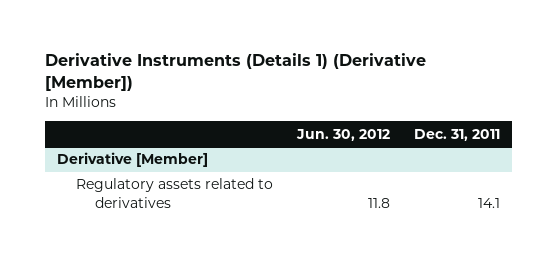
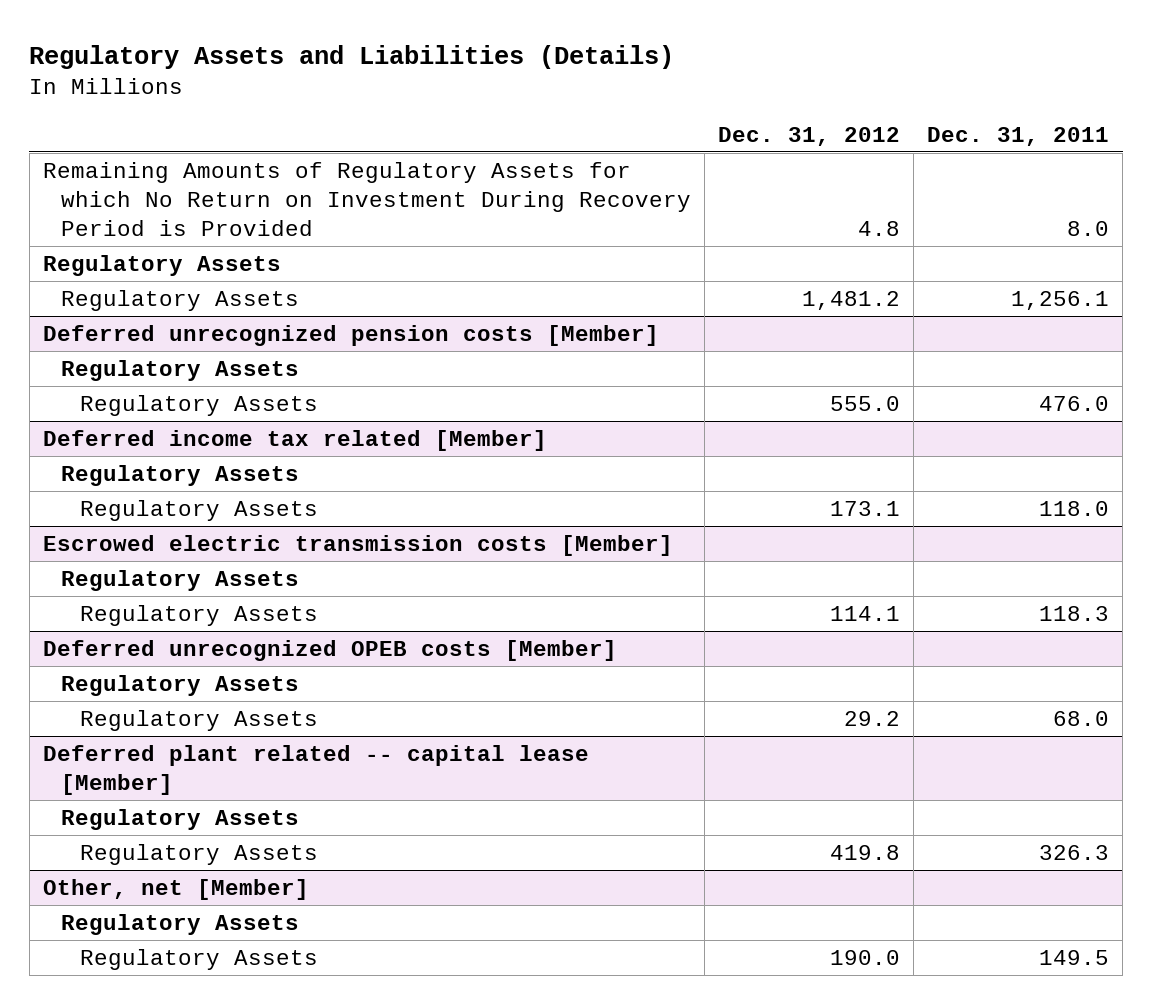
[44,53,426,92] Derivative Instruments (Details 1) (Derivative [Member]) -> [29,45,675,70] Regulatory Assets and Liabilities (Details)
[295,128,390,141] Jun. 30, 2012 -> none
none -> [718,126,901,146] Dec. 31, 2012
[56,152,208,168] Derivative [Member] -> none
none -> [42,161,692,237] Remaining Amounts of Regulatory Assets for which No Return on Investment During Recovery Period is Provided
none -> [42,254,281,276] Regulatory Assets
[75,178,273,208] Regulatory assets related to derivatives -> [61,289,300,311] Regulatory Assets
[477,197,500,208] 14.1 -> [1011,290,1110,310] 1,256.1
none -> [42,324,659,346] Deferred unrecognized pension costs [Member]
none -> [61,359,300,381] Regulatory Assets
none -> [79,394,318,416] Regulatory Assets
none -> [42,429,547,451] Deferred income tax related [Member]
none -> [61,464,300,486] Regulatory Assets
none -> [79,499,318,521] Regulatory Assets
none -> [42,534,673,556] Escrowed electric transmission costs [Member]
none -> [61,569,300,591] Regulatory Assets
none -> [79,604,318,626] Regulatory Assets
none -> [42,639,617,661] Deferred unrecognized OPEB costs [Member]
none -> [61,674,300,696] Regulatory Assets
none -> [79,709,318,731] Regulatory Assets
none -> [42,744,589,795] Deferred plant related -- capital lease [Member]
none -> [61,808,300,830] Regulatory Assets
none -> [79,843,318,865] Regulatory Assets
none -> [42,878,309,900] Other, net [Member]
none -> [61,913,300,935] Regulatory Assets
none -> [79,948,318,970] Regulatory Assets

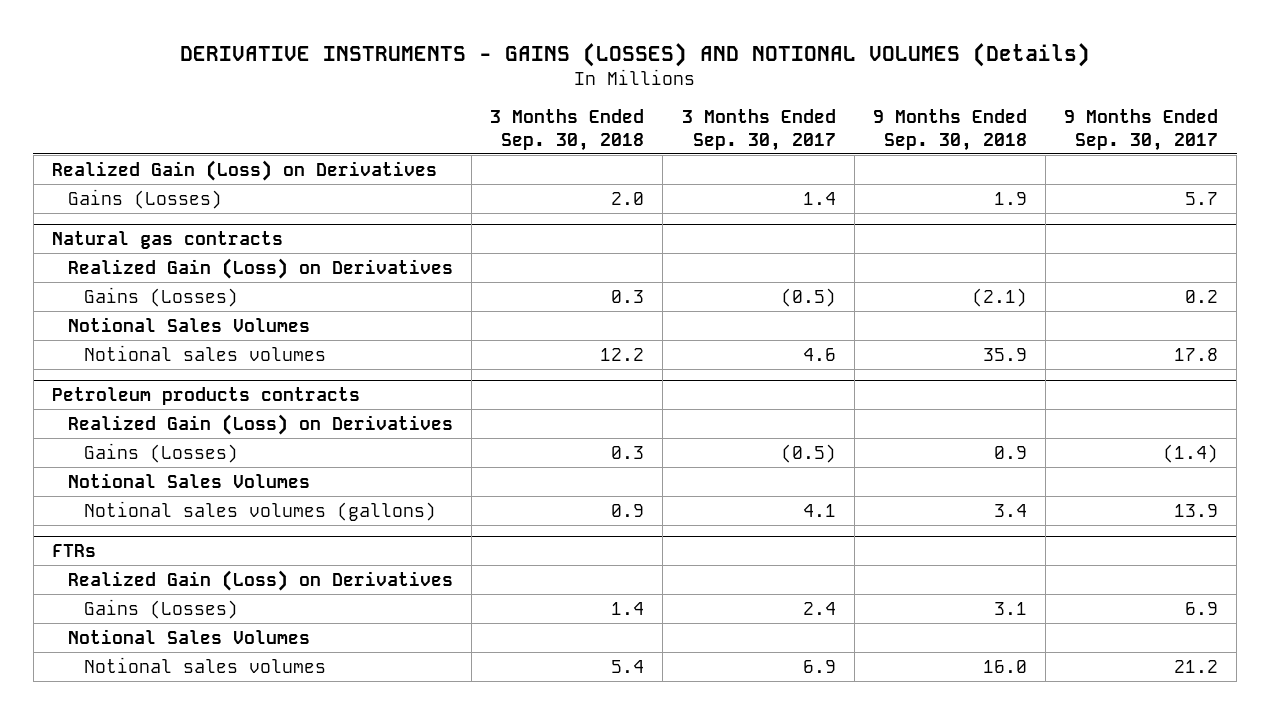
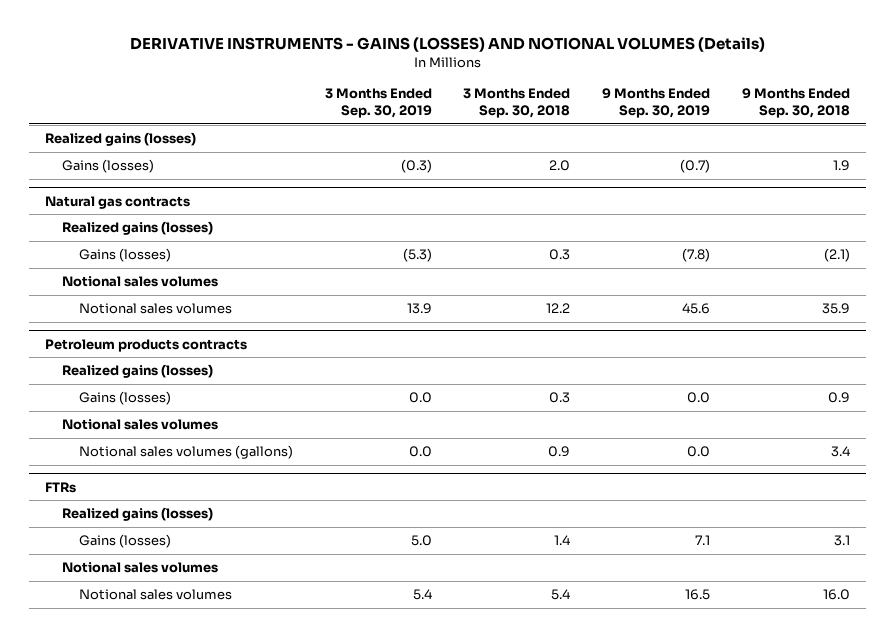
[681,109,836,151] 3 Months Ended Sep. 30, 2017 -> none
[1064,109,1219,151] 9 Months Ended Sep. 30, 2017 -> none
none -> [324,88,432,119] 3 Months Ended Sep. 30, 2019
none -> [602,88,711,119] 9 Months Ended Sep. 30, 2019
[52,159,438,181] Realized Gain (Loss) on Derivatives -> [45,132,197,147] Realized gains (losses)
[67,188,222,209] Gains (Losses) -> [61,159,154,174] Gains (losses)
[67,257,453,279] Realized Gain (Loss) on Derivatives -> [61,221,213,236] Realized gains (losses)
[83,286,238,307] Gains (Losses) -> [78,248,171,263] Gains (losses)
[67,316,310,332] Notional Sales Volumes -> [61,276,218,288] Notional sales volumes
[67,413,453,435] Realized Gain (Loss) on Derivatives -> [61,364,213,379] Realized gains (losses)
[83,442,238,463] Gains (Losses) -> [78,391,171,406] Gains (losses)
[67,472,310,488] Notional Sales Volumes -> [61,419,218,431] Notional sales volumes
[67,569,453,591] Realized Gain (Loss) on Derivatives -> [61,507,213,522] Realized gains (losses)
[83,598,238,619] Gains (Losses) -> [78,534,171,549] Gains (losses)
[67,628,310,644] Notional Sales Volumes -> [61,562,218,574] Notional sales volumes

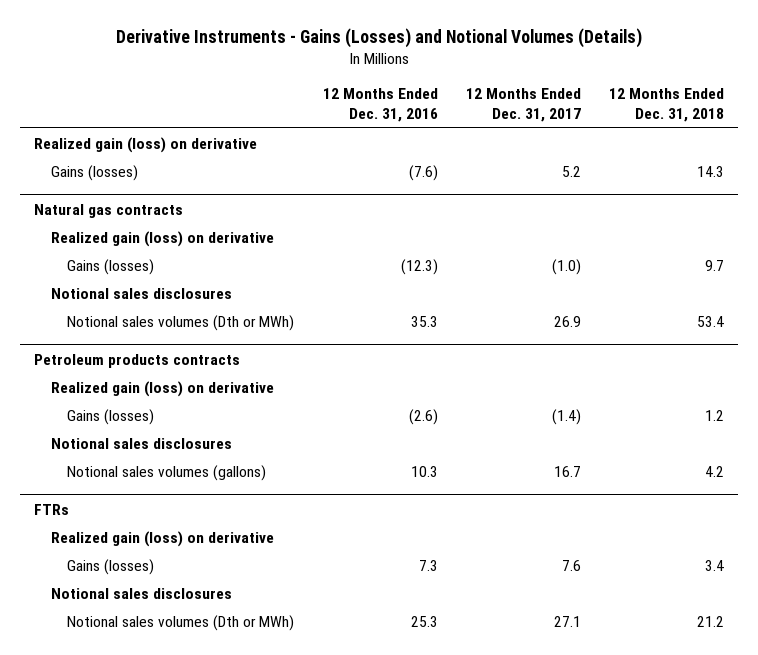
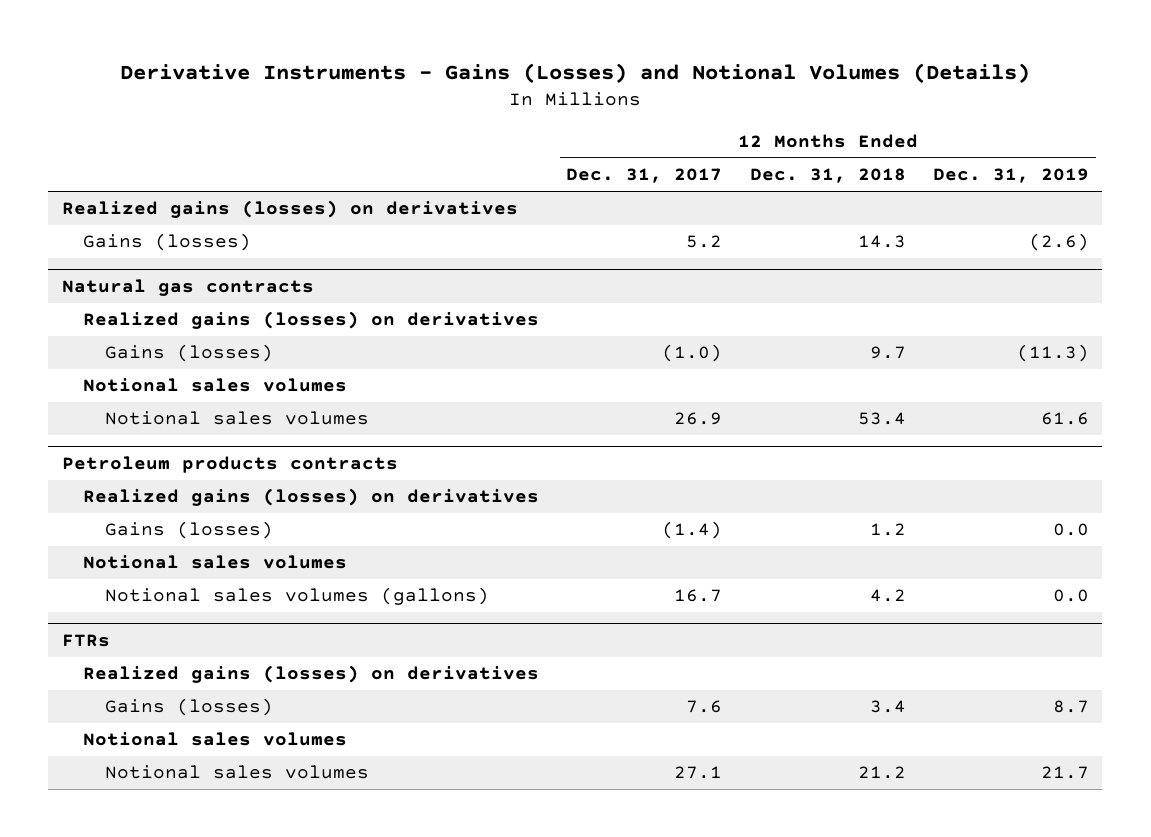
[322,88,438,122] 12 Months Ended Dec. 31, 2016 -> none
none -> [932,168,1089,184] Dec. 31, 2019
[33,136,257,153] Realized gain (loss) on derivative -> [61,200,518,219] Realized gains (losses) on derivatives
[50,230,274,247] Realized gain (loss) on derivative -> [83,311,540,330] Realized gains (losses) on derivatives
[50,287,232,299] Notional sales disclosures -> [83,378,348,393] Notional sales volumes
[67,314,295,331] Notional sales volumes (Dth or MWh) -> [104,411,369,426] Notional sales volumes
[50,380,274,397] Realized gain (loss) on derivative -> [83,488,540,507] Realized gains (losses) on derivatives
[50,437,232,449] Notional sales disclosures -> [83,555,348,570] Notional sales volumes
[50,530,274,547] Realized gain (loss) on derivative -> [83,665,540,684] Realized gains (losses) on derivatives
[50,587,232,599] Notional sales disclosures -> [83,732,348,747] Notional sales volumes
[67,614,295,631] Notional sales volumes (Dth or MWh) -> [104,765,369,780] Notional sales volumes

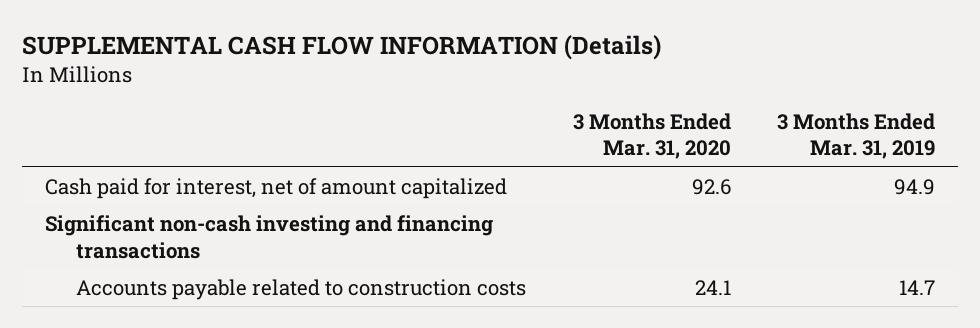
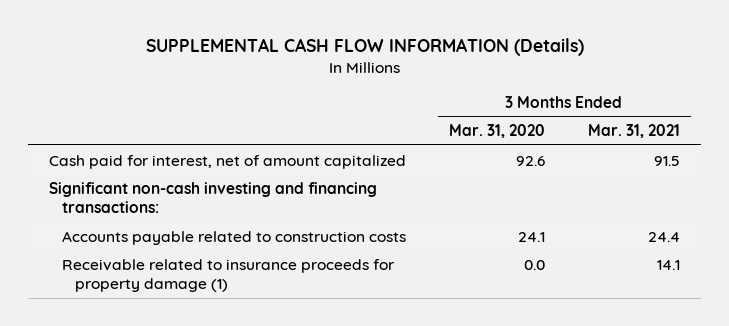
[777,112,936,160] 3 Months Ended Mar. 31, 2019 -> none
none -> [587,124,680,139] Mar. 31, 2021
[45,215,494,259] Significant non-cash investing and financing transactions -> [49,181,378,213] Significant non-cash investing and financing transactions:
none -> [62,258,396,292] Receivable related to insurance proceeds for property damage (1)

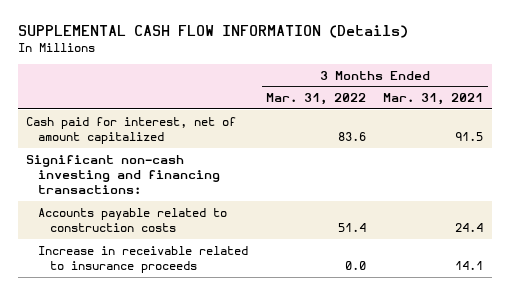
[449,124,546,139] Mar. 31, 2020 -> none
none -> [265,93,366,106] Mar. 31, 2022
[62,258,396,292] Receivable related to insurance proceeds for property damage (1) -> [38,245,249,274] Increase in receivable related to insurance proceeds

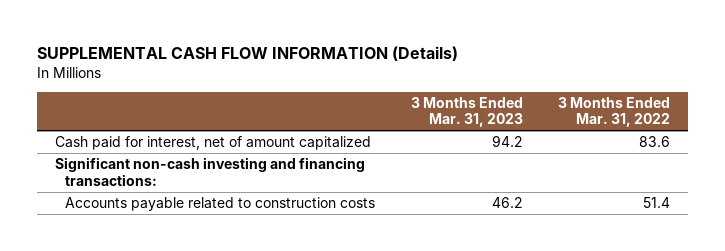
[383,93,484,106] Mar. 31, 2021 -> none
none -> [410,97,523,128] 3 Months Ended Mar. 31, 2023
[38,245,249,274] Increase in receivable related to insurance proceeds -> none

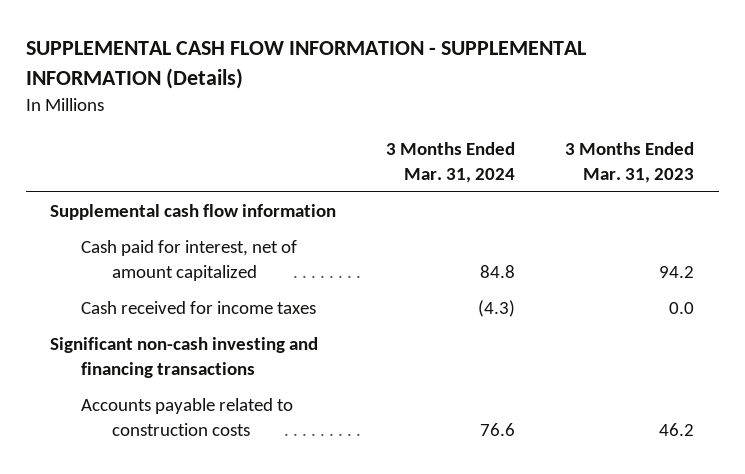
[37,45,459,61] SUPPLEMENTAL CASH FLOW INFORMATION (Details) -> [25,41,586,90] SUPPLEMENTAL CASH FLOW INFORMATION - SUPPLEMENTAL INFORMATION (Details)
[558,97,671,128] 3 Months Ended Mar. 31, 2022 -> none
none -> [386,142,516,183] 3 Months Ended Mar. 31, 2024
none -> [50,204,337,221] Supplemental cash flow information
none -> [81,301,317,315] Cash received for income taxes
[54,157,365,186] Significant non-cash investing and financing transactions: -> [50,337,319,379] Significant non-cash investing and financing transactions

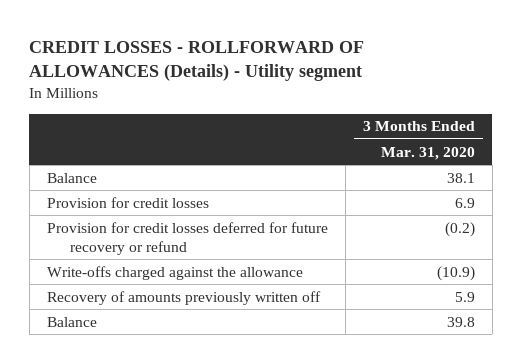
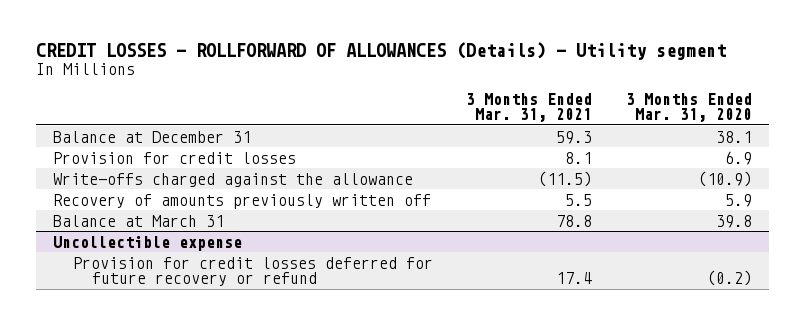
none -> [466,92,593,123] 3 Months Ended Mar. 31, 2021
[46,172,97,183] Balance -> [53,130,252,143] Balance at December 31
[46,221,328,255] Provision for credit losses deferred for future recovery or refund -> none
[46,316,97,327] Balance -> [53,214,225,227] Balance at March 31
none -> [53,235,243,251] Uncollectible expense
none -> [72,256,433,287] Provision for credit losses deferred for future recovery or refund

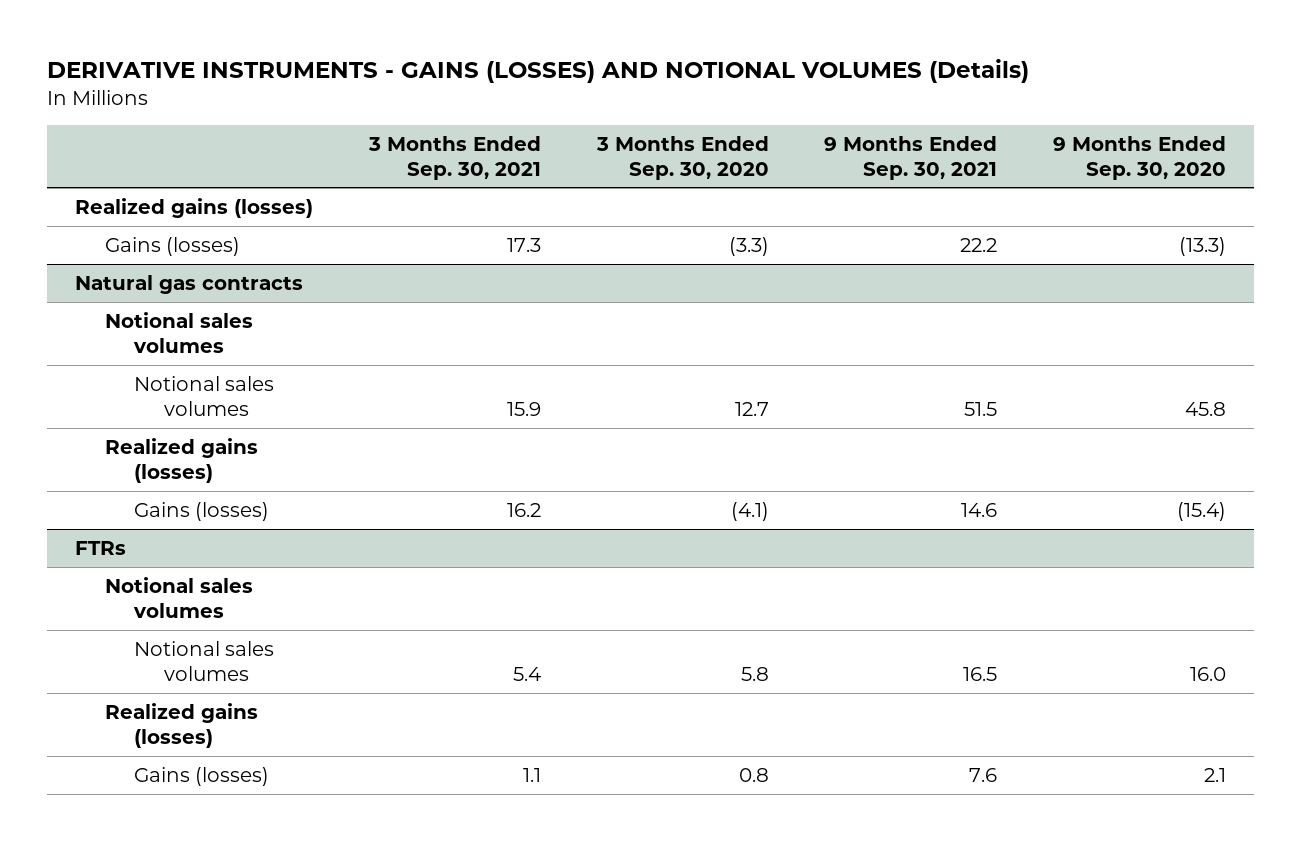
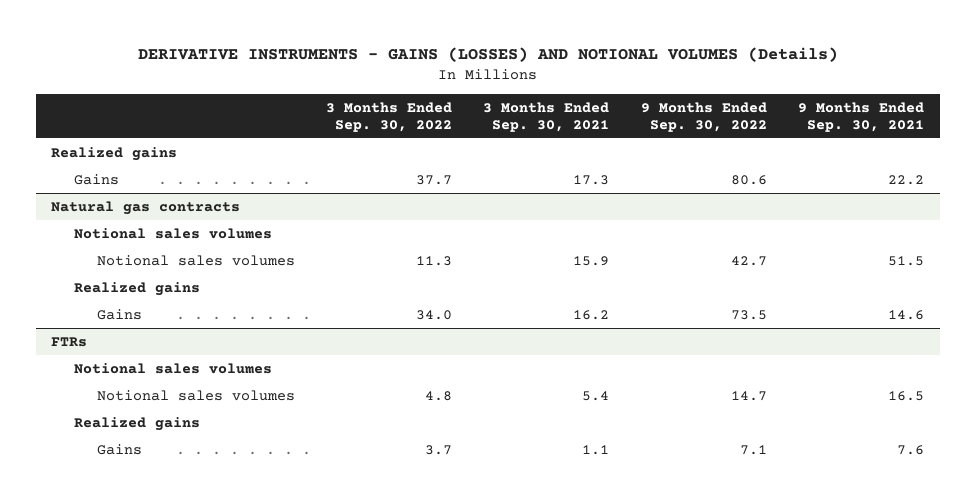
[595,135,769,180] 3 Months Ended Sep. 30, 2020 -> none
[1052,135,1226,180] 9 Months Ended Sep. 30, 2020 -> none
none -> [326,101,453,132] 3 Months Ended Sep. 30, 2022
none -> [640,101,767,132] 9 Months Ended Sep. 30, 2022
[75,197,314,218] Realized gains (losses) -> [51,146,178,161] Realized gains
[104,236,240,256] Gains (losses) -> [74,173,120,185] Gains
[104,437,258,483] Realized gains (losses) -> [74,281,201,296] Realized gains
[134,501,270,521] Gains (losses) -> [96,308,142,320] Gains
[104,702,258,748] Realized gains (losses) -> [74,416,201,431] Realized gains
[134,766,270,786] Gains (losses) -> [96,443,142,455] Gains

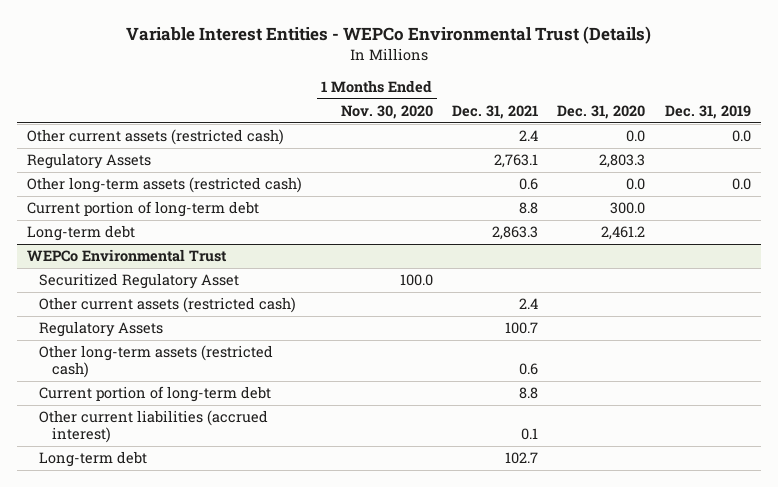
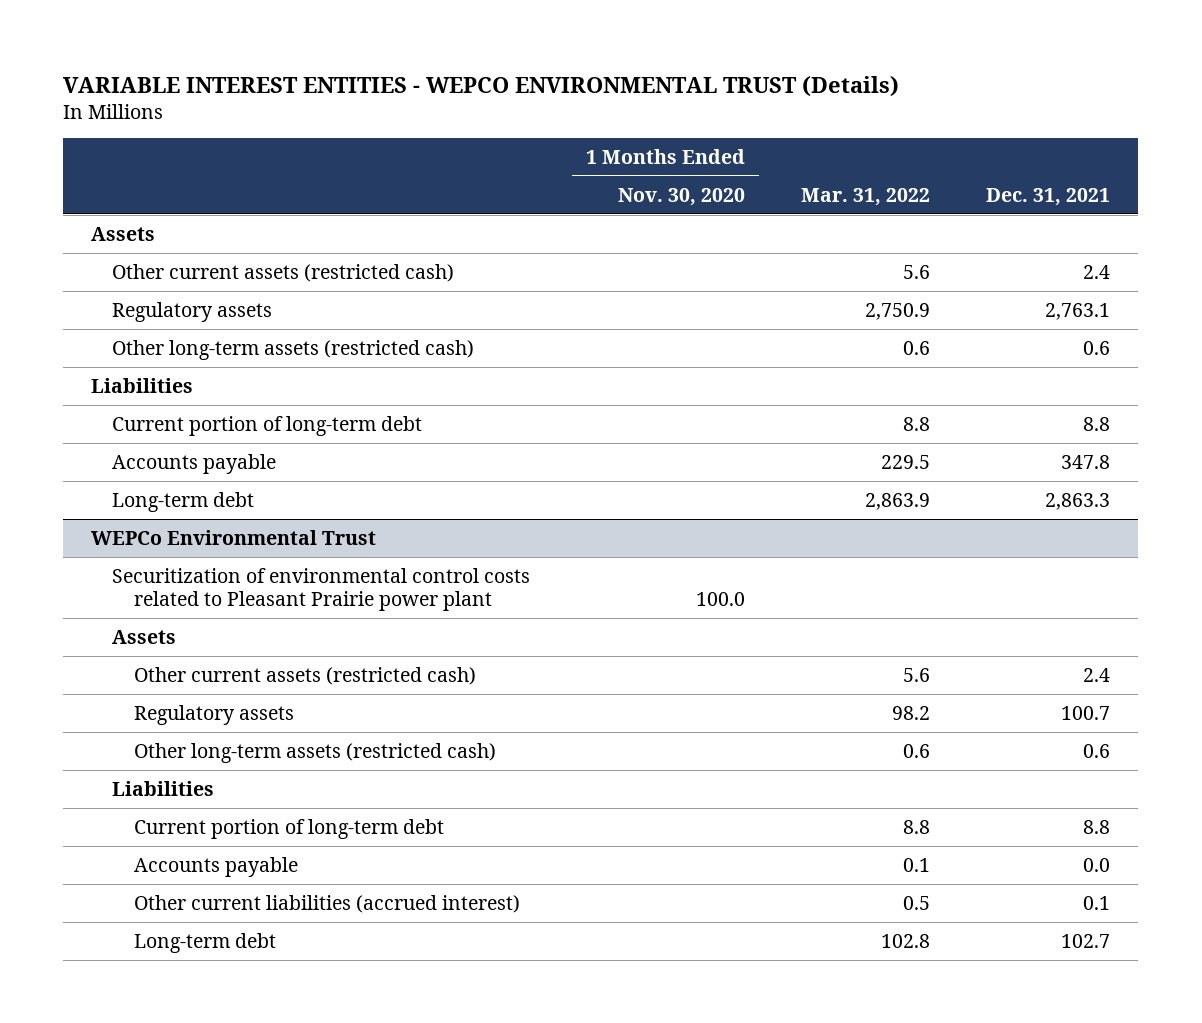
[126,26,652,45] Variable Interest Entities - WEPCo Environmental Trust (Details) -> [63,76,900,98] VARIABLE INTEREST ENTITIES - WEPCO ENVIRONMENTAL TRUST (Details)
[557,105,646,120] Dec. 31, 2020 -> none
[664,105,751,120] Dec. 31, 2019 -> none
none -> [801,187,931,206] Mar. 31, 2022
none -> [91,226,156,241] Assets
[27,153,152,170] Regulatory Assets -> [112,301,273,322] Regulatory assets
none -> [91,377,194,393] Liabilities
none -> [112,453,277,474] Accounts payable
[39,273,240,290] Securitized Regulatory Asset -> [112,567,531,612] Securitization of environmental control costs related to Pleasant Prairie power plant
none -> [112,629,177,644] Assets
[39,321,164,338] Regulatory Assets -> [133,704,294,725] Regulatory assets
none -> [112,780,215,796] Liabilities
none -> [133,856,298,877] Accounts payable

